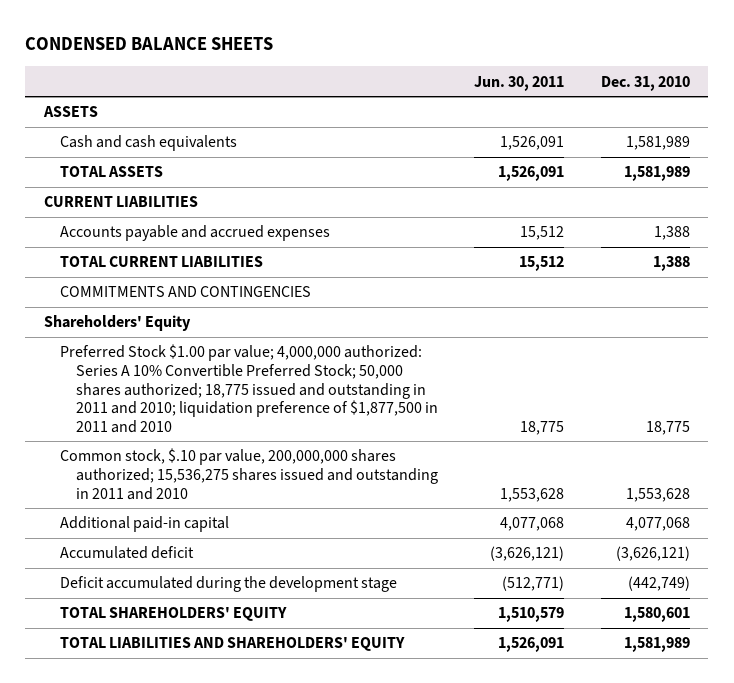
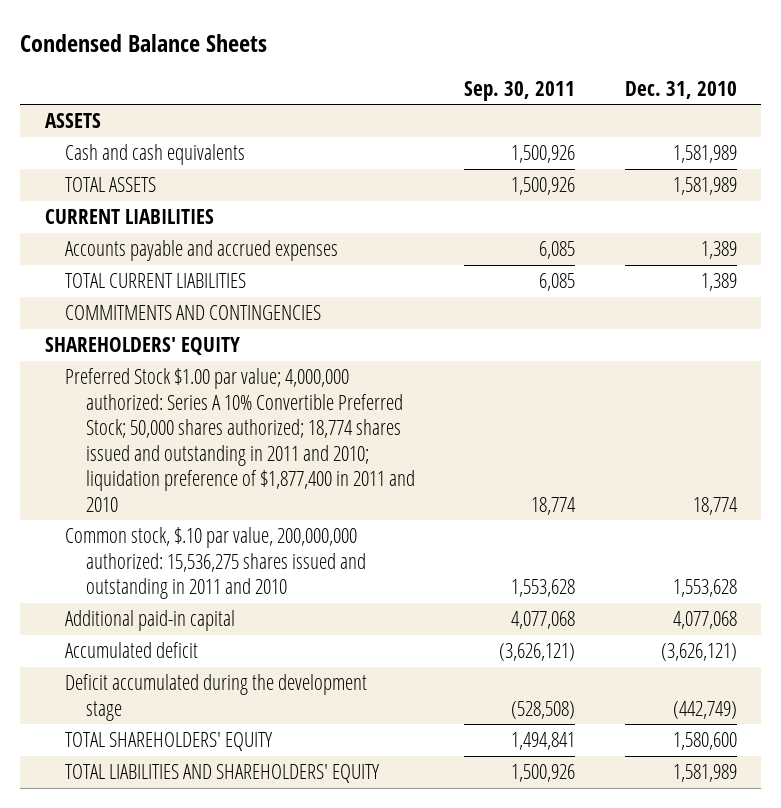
[25,37,274,51] CONDENSED BALANCE SHEETS -> [19,34,267,53] Condensed Balance Sheets
[474,75,565,91] Jun. 30, 2011 -> none
none -> [464,80,576,101] Sep. 30, 2011
[653,226,690,241] 1,388 -> [700,241,737,260] 1,389
[652,256,690,272] 1,388 -> [700,273,737,292] 1,389
[43,315,191,332] Shareholders' Equity -> [44,337,240,356] SHAREHOLDERS' EQUITY
[59,344,438,433] Preferred Stock $1.00 par value; 4,000,000 authorized: Series A 10% Convertible Preferred Stock; 50,000 shares authorized; 18,775 issued and outstanding in 2011 and 2010; liquidation preference of $1,877,500 in 2011 and 2010 -> [65,368,416,512] Preferred Stock $1.00 par value; 4,000,000 authorized: Series A 10% Convertible Preferred Stock; 50,000 shares authorized; 18,774 shares issued and outstanding in 2011 and 2010; liquidation preference of $1,877,400 in 2011 and 2010
[645,420,690,435] 18,775 -> [692,496,738,515] 18,774
[59,448,438,500] Common stock, $.10 par value, 200,000,000 shares authorized; 15,536,275 shares issued and outstanding in 2011 and 2010 -> [65,527,367,600] Common stock, $.10 par value, 200,000,000 authorized: 15,536,275 shares issued and outstanding in 2011 and 2010
[623,607,690,623] 1,580,601 -> [672,732,737,751] 1,580,600

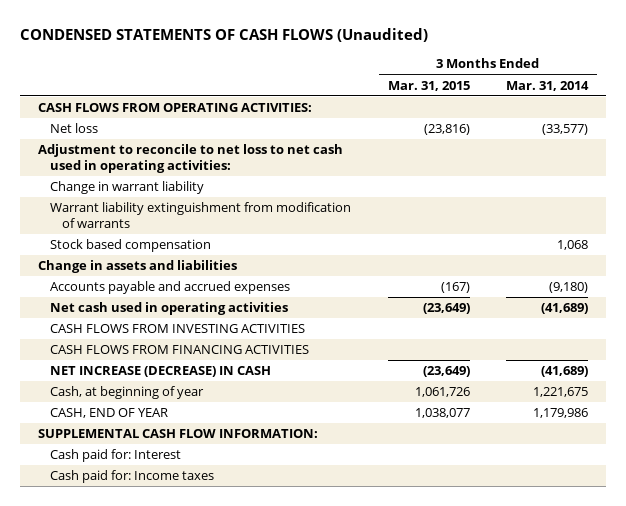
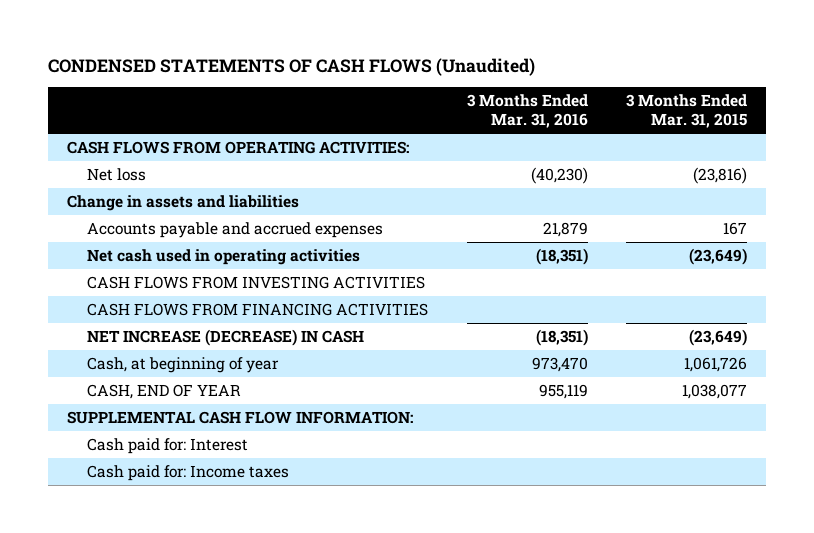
[506,80,590,91] Mar. 31, 2014 -> none
none -> [466,94,588,128] 3 Months Ended Mar. 31, 2016
[38,144,344,174] Adjustment to reconcile to net loss to net cash used in operating activities: -> none
[50,181,205,195] Change in warrant liability -> none
[50,202,352,229] Warrant liability extinguishment from modification of warrants -> none
[50,239,212,253] Stock based compensation -> none
[440,282,470,294] (167) -> [723,222,748,236] 167

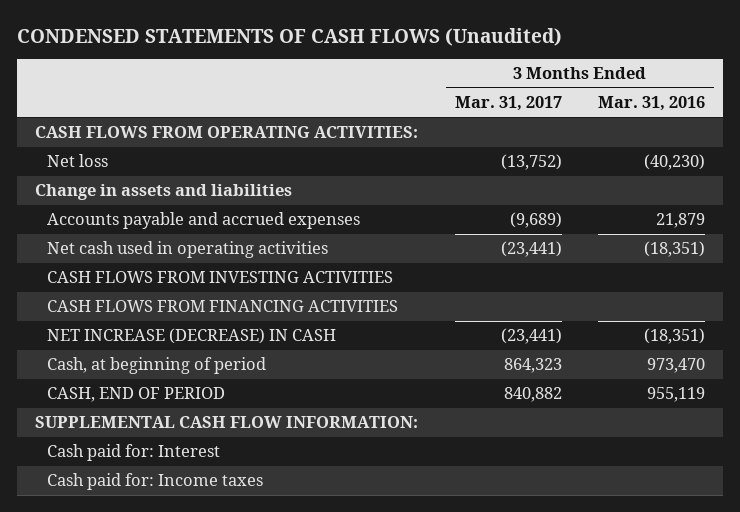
[626,94,748,128] 3 Months Ended Mar. 31, 2015 -> none
none -> [454,96,562,112] Mar. 31, 2017
[86,357,279,374] Cash, at beginning of year -> [47,357,267,375] Cash, at beginning of period
[86,384,241,400] CASH, END OF YEAR -> [47,387,226,403] CASH, END OF PERIOD

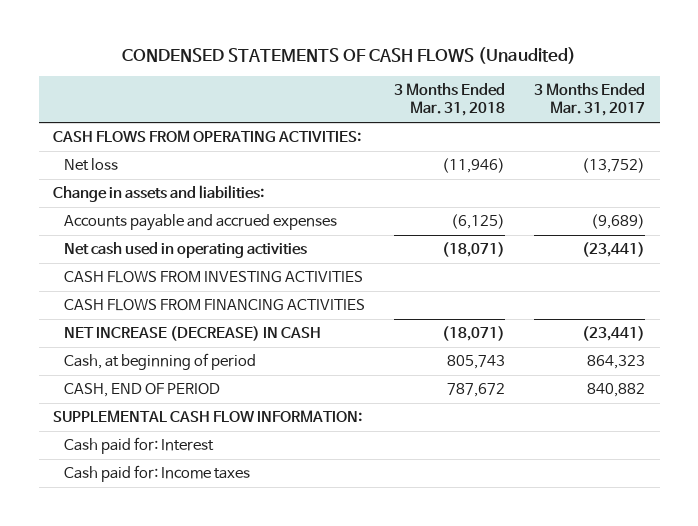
[597,96,705,112] Mar. 31, 2016 -> none
none -> [394,83,506,117] 3 Months Ended Mar. 31, 2018
[35,184,293,201] Change in assets and liabilities -> [52,185,264,203] Change in assets and liabilities:

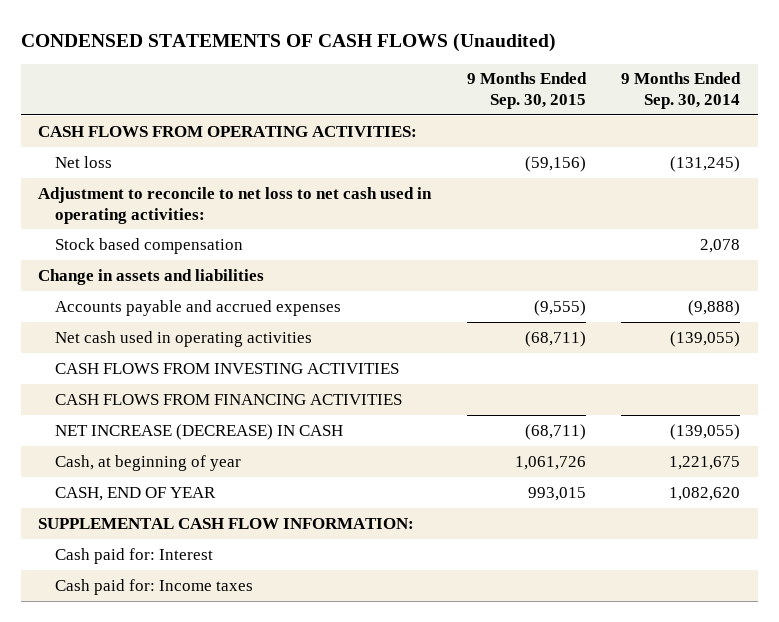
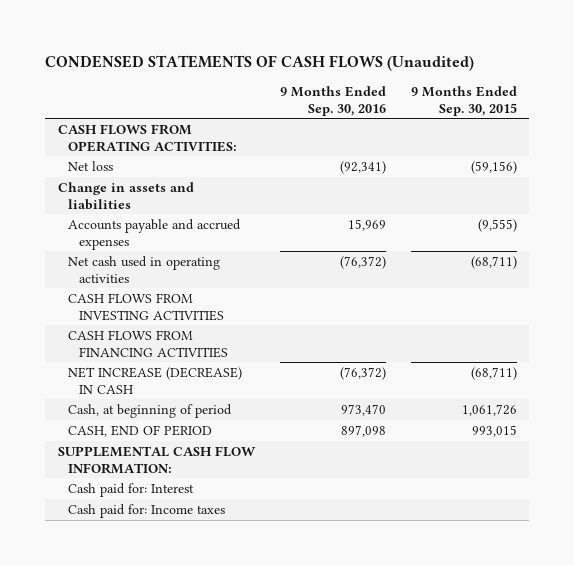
[621,72,742,110] 9 Months Ended Sep. 30, 2014 -> none
none -> [279,85,386,116] 9 Months Ended Sep. 30, 2016
[38,186,433,224] Adjustment to reconcile to net loss to net cash used in operating activities: -> none
[54,237,243,254] Stock based compensation -> none
[54,454,241,471] Cash, at beginning of year -> [68,403,233,418] Cash, at beginning of period
[54,486,216,501] CASH, END OF YEAR -> [68,424,213,437] CASH, END OF PERIOD

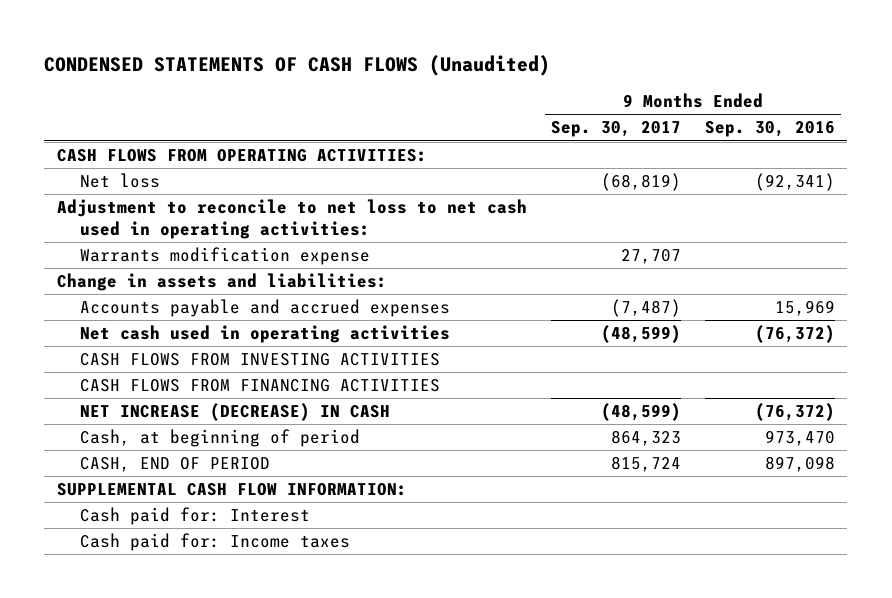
[410,85,517,116] 9 Months Ended Sep. 30, 2015 -> none
none -> [550,121,681,138] Sep. 30, 2017
none -> [56,199,527,239] Adjustment to reconcile to net loss to net cash used in operating activities:
none -> [80,247,371,266] Warrants modification expense
[57,181,194,210] Change in assets and liabilities -> [56,273,387,292] Change in assets and liabilities:

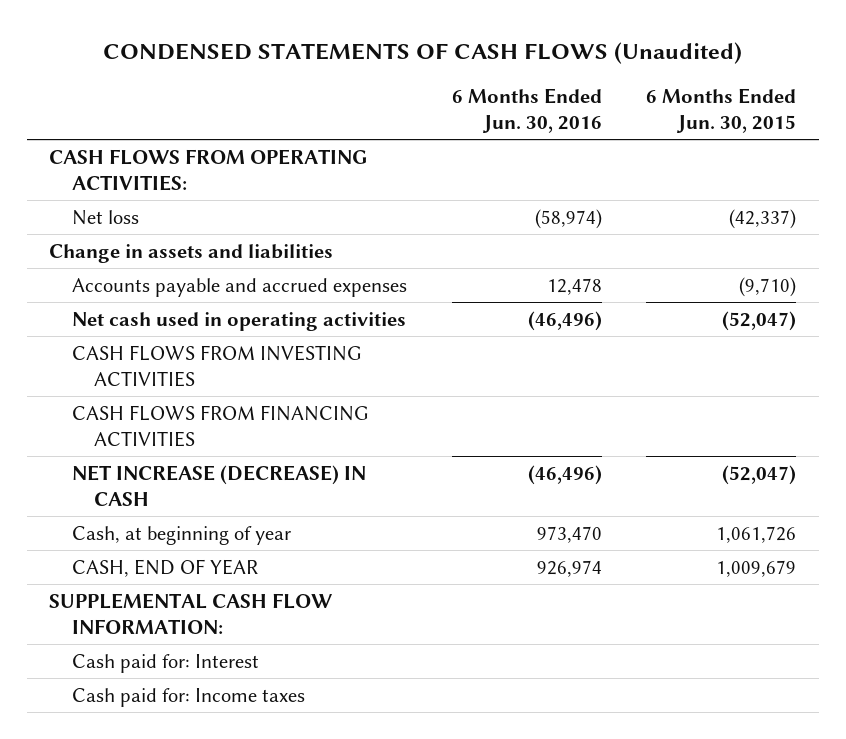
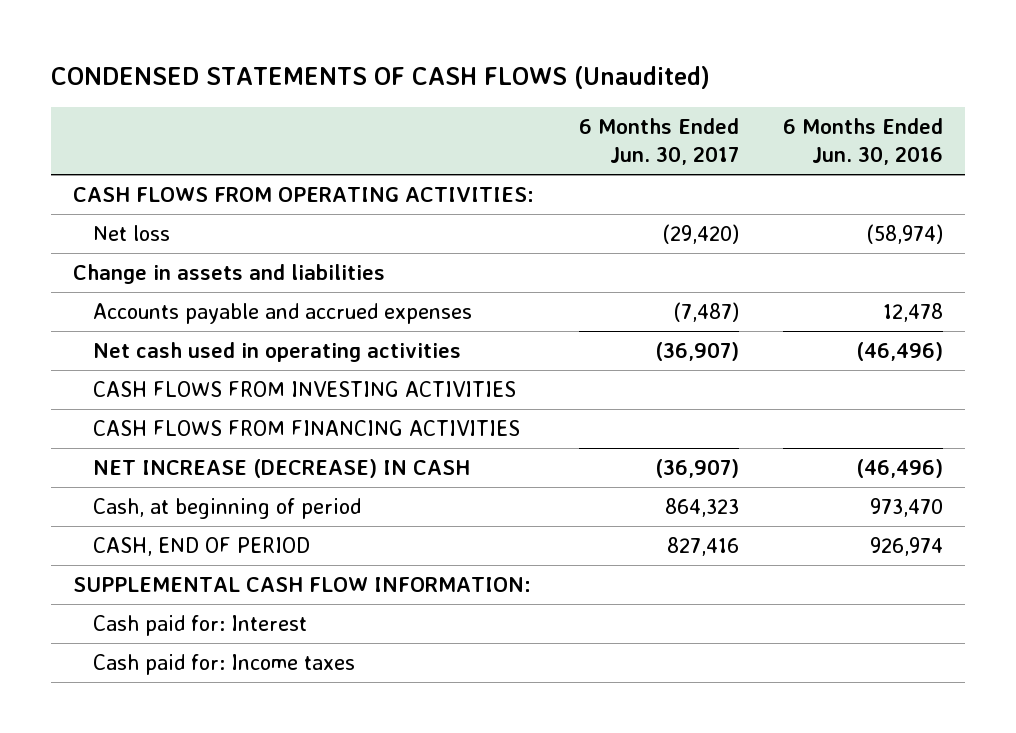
[646,87,797,134] 6 Months Ended Jun. 30, 2015 -> none
none -> [578,118,739,166] 6 Months Ended Jun. 30, 2017
[71,525,291,545] Cash, at beginning of year -> [92,498,361,520] Cash, at beginning of period
[71,558,258,577] CASH, END OF YEAR -> [92,537,310,557] CASH, END OF PERIOD

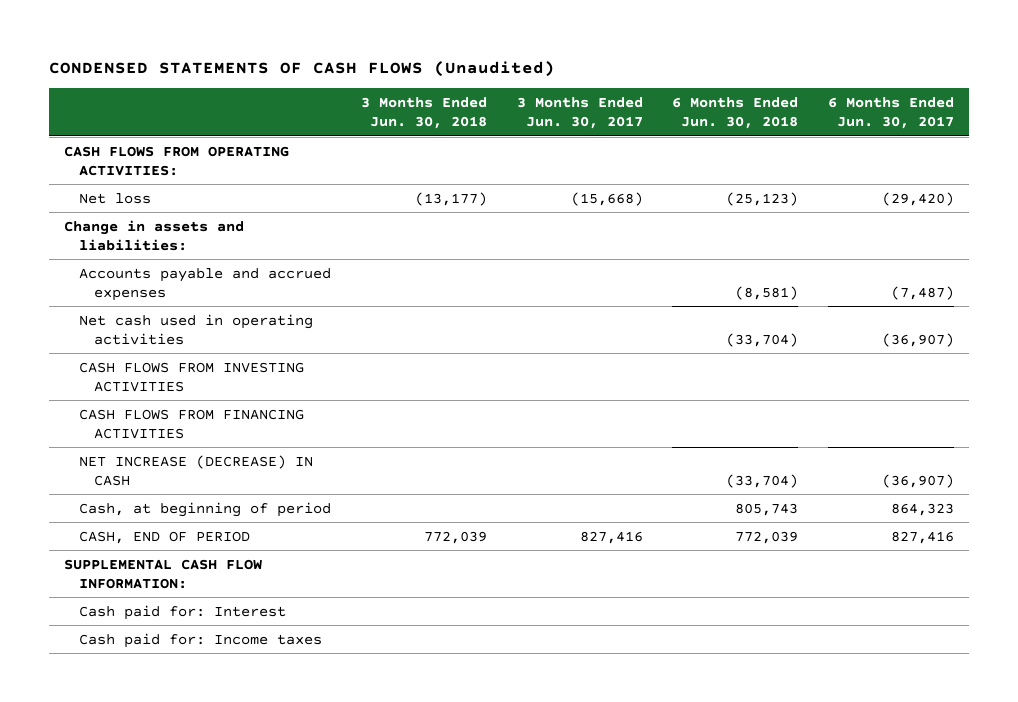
[782,118,943,166] 6 Months Ended Jun. 30, 2016 -> none
none -> [360,97,487,130] 3 Months Ended Jun. 30, 2018
none -> [516,97,643,130] 3 Months Ended Jun. 30, 2017
none -> [672,97,799,130] 6 Months Ended Jun. 30, 2018
[73,264,386,285] Change in assets and liabilities -> [64,219,245,251] Change in assets and liabilities:

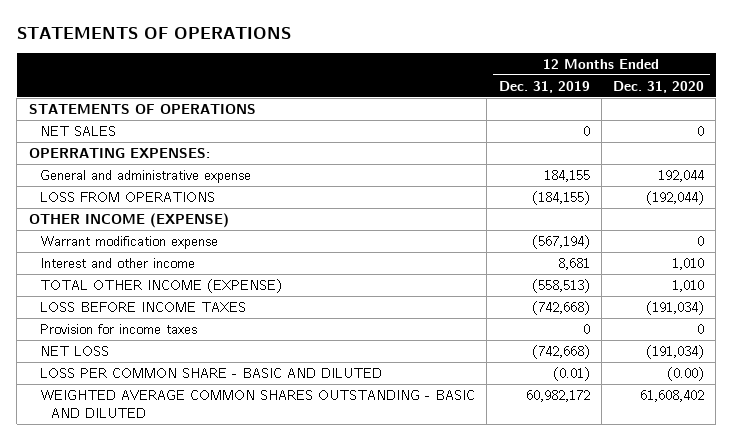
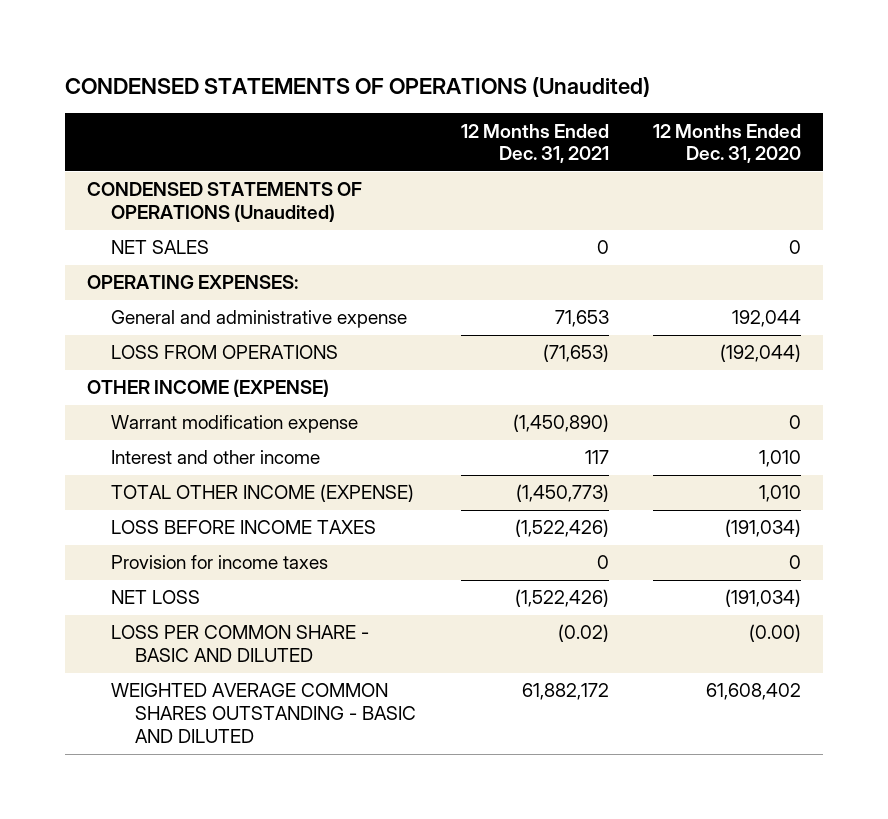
[16,26,291,39] STATEMENTS OF OPERATIONS -> [64,77,650,98] CONDENSED STATEMENTS OF OPERATIONS (Unaudited)
[498,80,590,93] Dec. 31, 2019 -> none
none -> [460,123,609,164] 12 Months Ended Dec. 31, 2021
[28,103,256,114] STATEMENTS OF OPERATIONS -> [86,182,362,223] CONDENSED STATEMENTS OF OPERATIONS (Unaudited)
[28,147,210,158] OPERRATING EXPENSES: -> none
none -> [86,275,298,290] OPERATING EXPENSES:

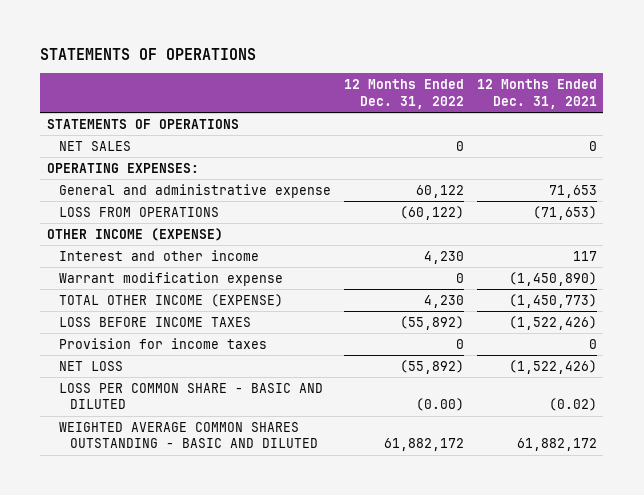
[64,77,650,98] CONDENSED STATEMENTS OF OPERATIONS (Unaudited) -> [40,48,257,61] STATEMENTS OF OPERATIONS
[653,123,802,164] 12 Months Ended Dec. 31, 2020 -> none
none -> [343,79,464,109] 12 Months Ended Dec. 31, 2022
[86,182,362,223] CONDENSED STATEMENTS OF OPERATIONS (Unaudited) -> [46,118,239,129] STATEMENTS OF OPERATIONS
[110,415,358,434] Warrant modification expense -> [58,271,283,286] Warrant modification expense

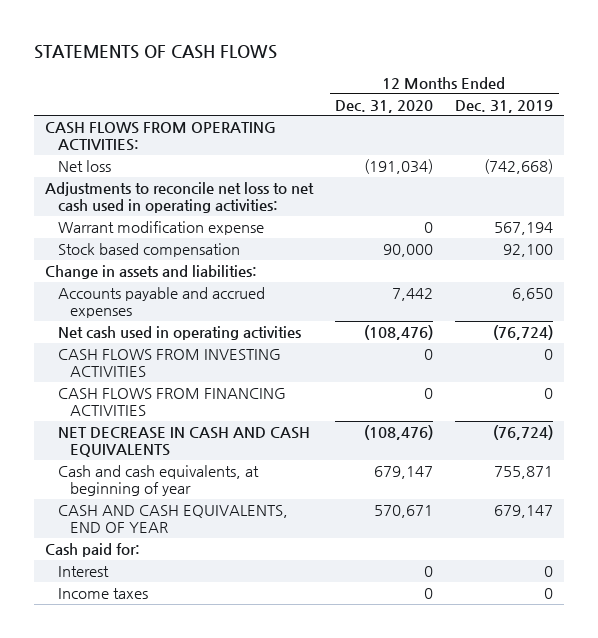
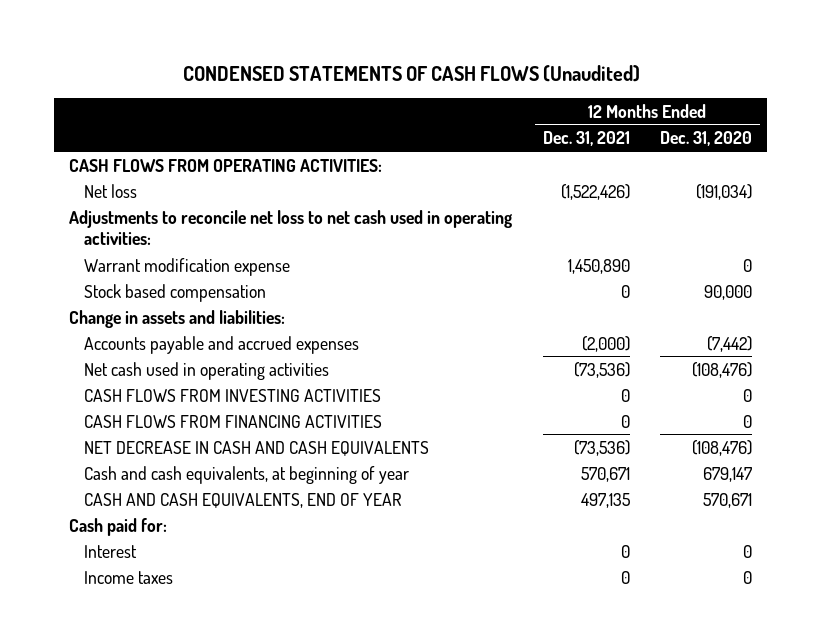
[34,45,278,60] STATEMENTS OF CASH FLOWS -> [182,65,640,83] CONDENSED STATEMENTS OF CASH FLOWS (Unaudited)
[455,99,554,113] Dec. 31, 2019 -> none
none -> [542,131,630,147] Dec. 31, 2021
[392,287,434,301] 7,442 -> [707,335,753,352] (7,442)

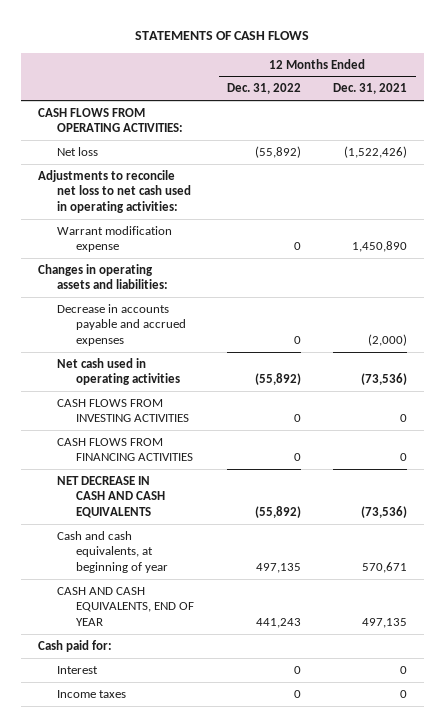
[182,65,640,83] CONDENSED STATEMENTS OF CASH FLOWS (Unaudited) -> [135,31,310,41] STATEMENTS OF CASH FLOWS
[660,131,753,147] Dec. 31, 2020 -> none
none -> [226,83,301,95] Dec. 31, 2022
[83,283,266,302] Stock based compensation -> none
[69,309,286,328] Change in assets and liabilities: -> [37,263,168,290] Changes in operating assets and liabilities:
[83,335,359,354] Accounts payable and accrued expenses -> [56,303,187,346] Decrease in accounts payable and accrued expenses

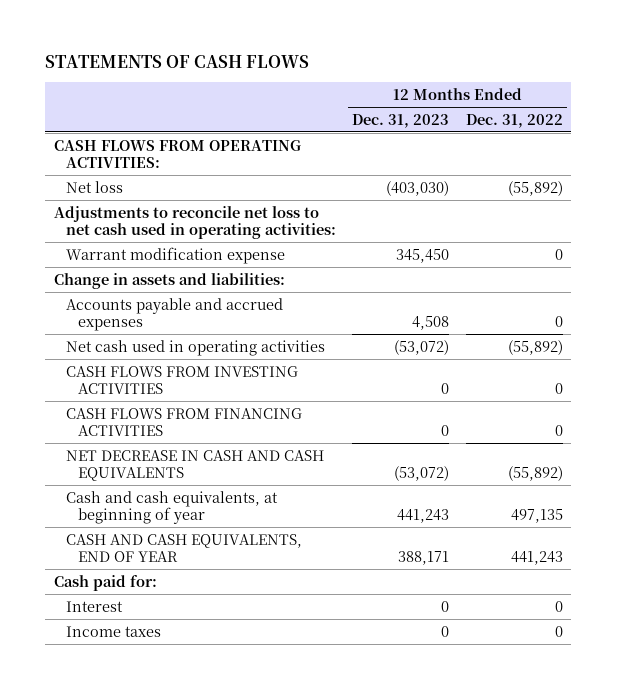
[333,83,408,95] Dec. 31, 2021 -> none
none -> [352,113,450,128] Dec. 31, 2023
[37,263,168,290] Changes in operating assets and liabilities: -> [53,272,285,289] Change in assets and liabilities:
[56,303,187,346] Decrease in accounts payable and accrued expenses -> [65,297,283,331] Accounts payable and accrued expenses

